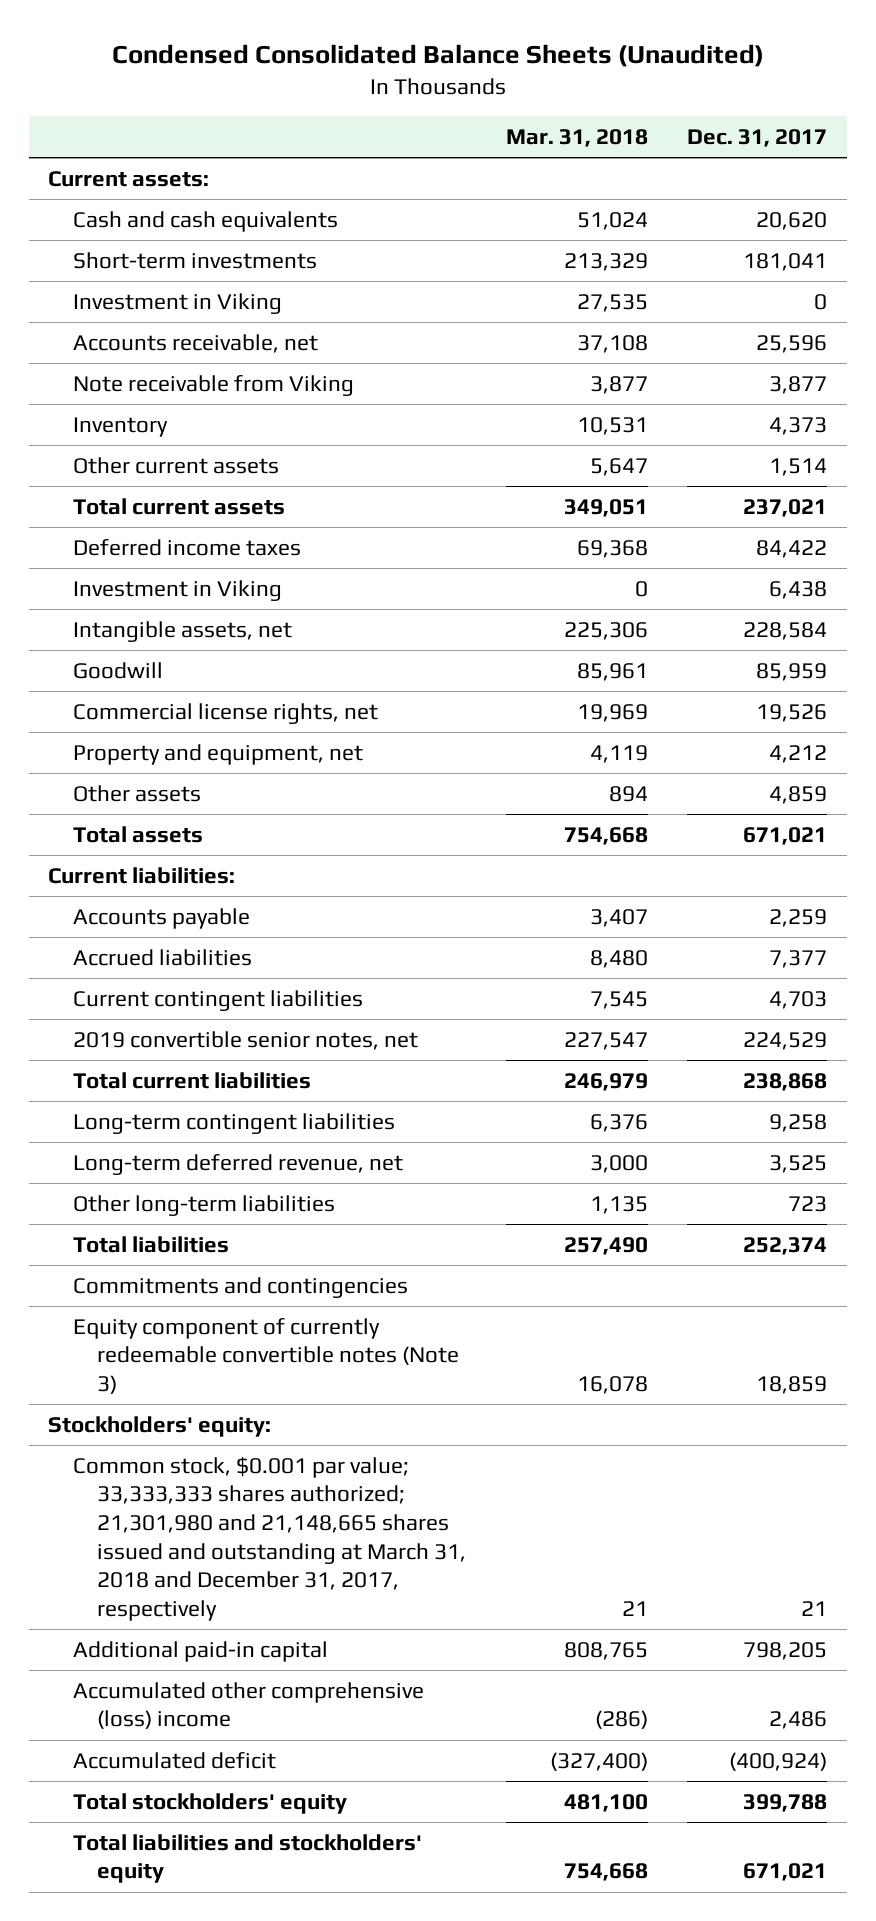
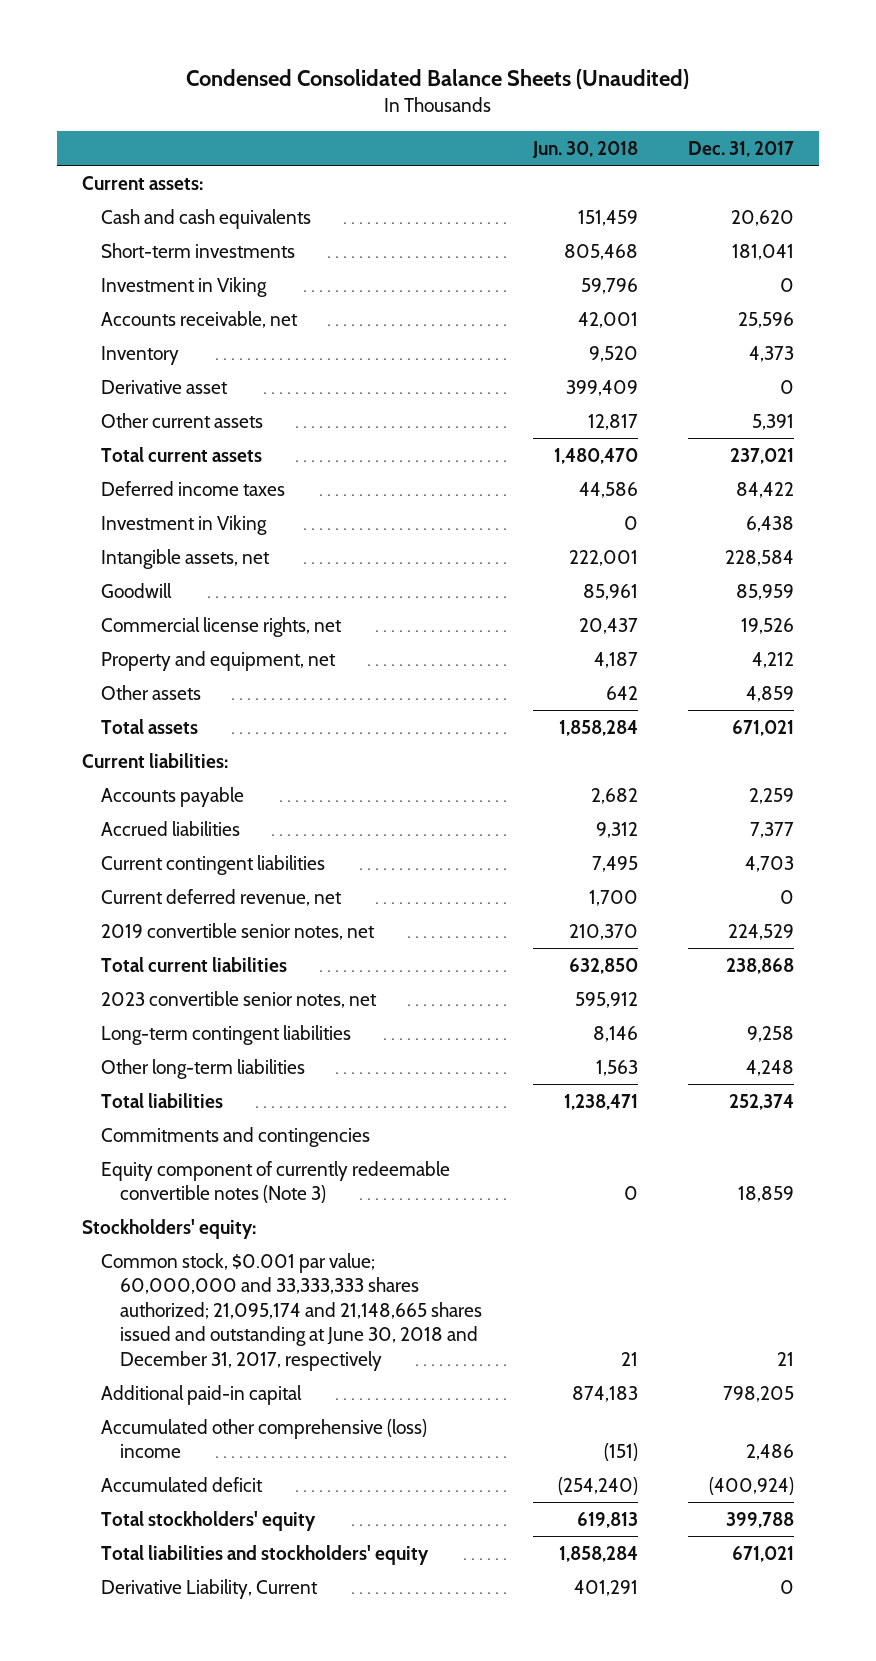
[505,128,648,147] Mar. 31, 2018 -> none
none -> [531,140,638,158] Jun. 30, 2018
[72,374,354,396] Note receivable from Viking -> none
none -> [101,379,229,394] Derivative asset
[769,457,828,476] 1,514 -> [751,413,794,430] 5,391
none -> [101,888,343,906] Current deferred revenue, net
none -> [101,990,378,1008] 2023 convertible senior notes, net
[72,1153,403,1175] Long-term deferred revenue, net -> none
[788,1195,828,1212] 723 -> [745,1059,794,1076] 4,248
[72,1456,467,1621] Common stock, $0.001 par value; 33,333,333 shares authorized; 21,301,980 and 21,148,665 shares issued and outstanding at March 31, 2018 and December 31, 2017, respectively -> [101,1252,483,1371] Common stock, $0.001 par value; 60,000,000 and 33,333,333 shares authorized; 21,095,174 and 21,148,665 shares issued and outstanding at June 30, 2018 and December 31, 2017, respectively
none -> [101,1578,319,1599] Derivative Liability, Current

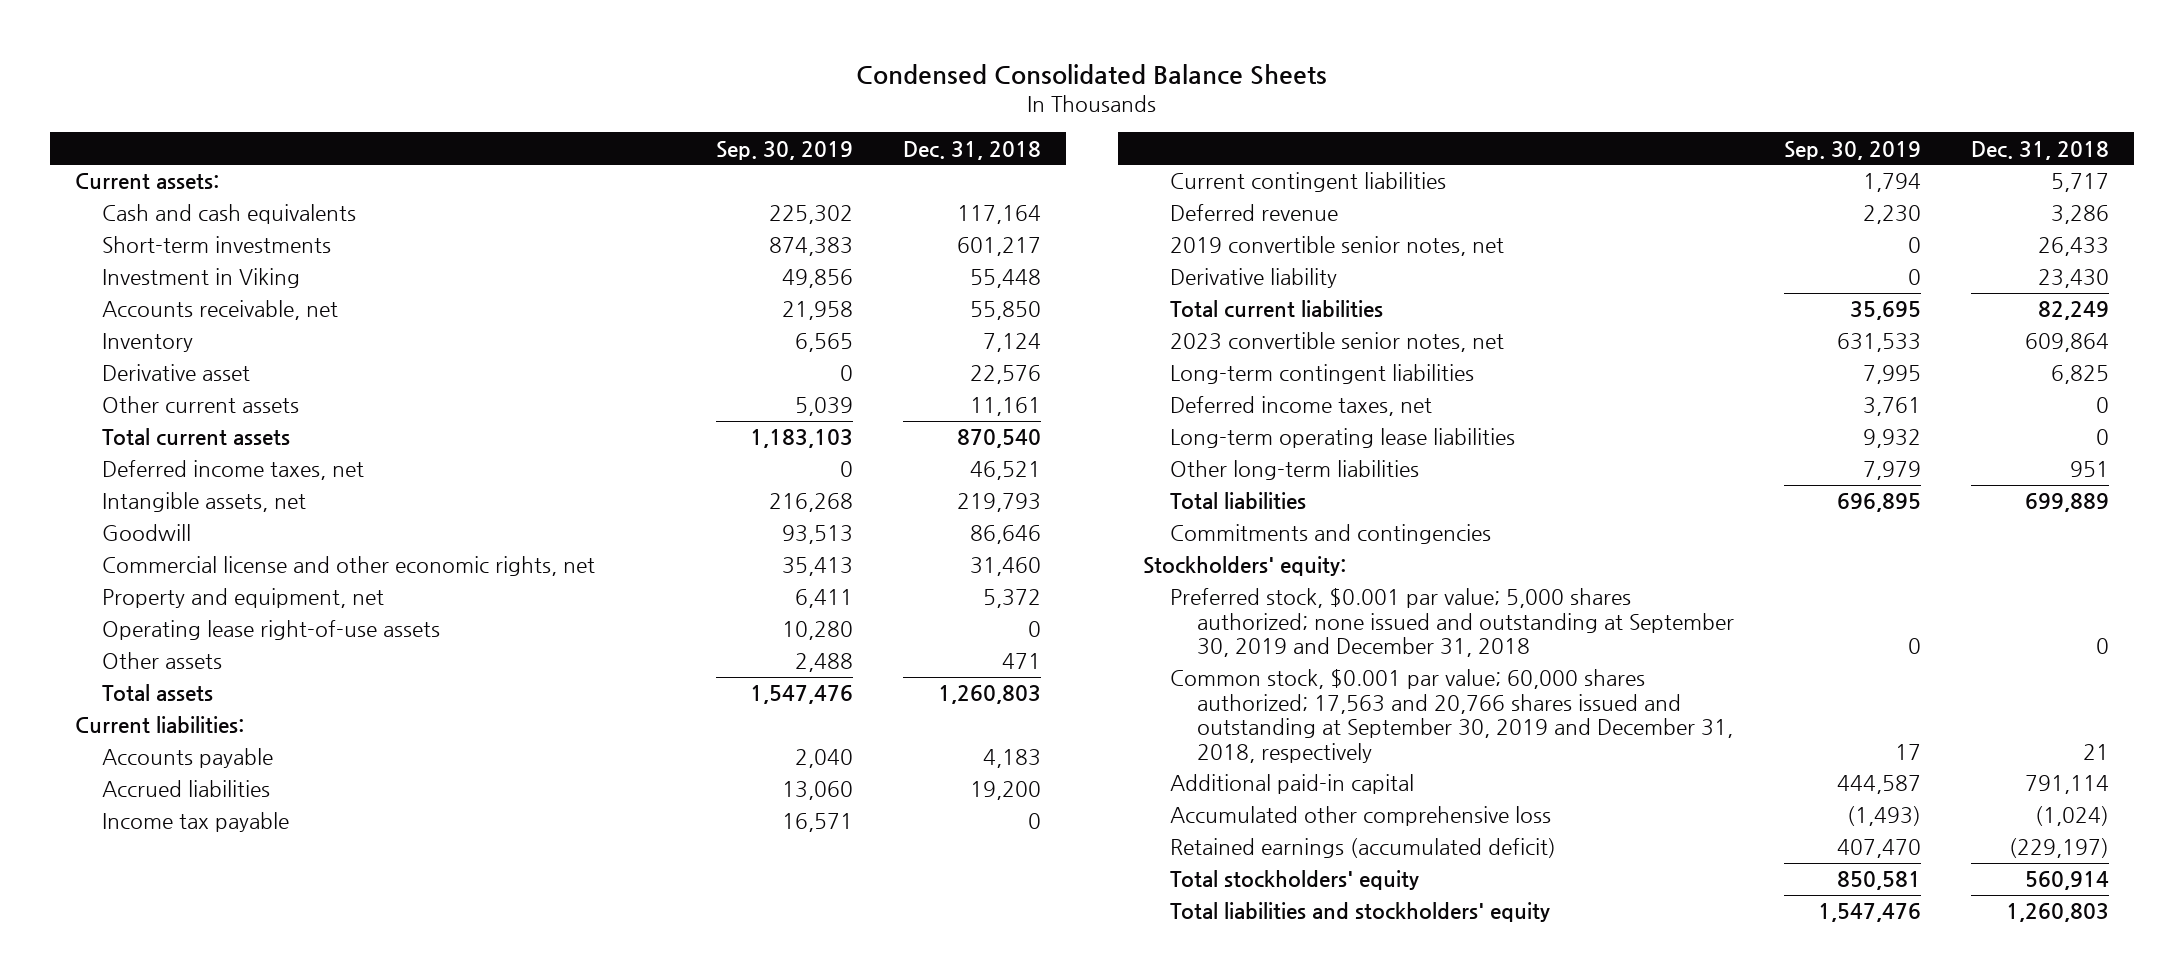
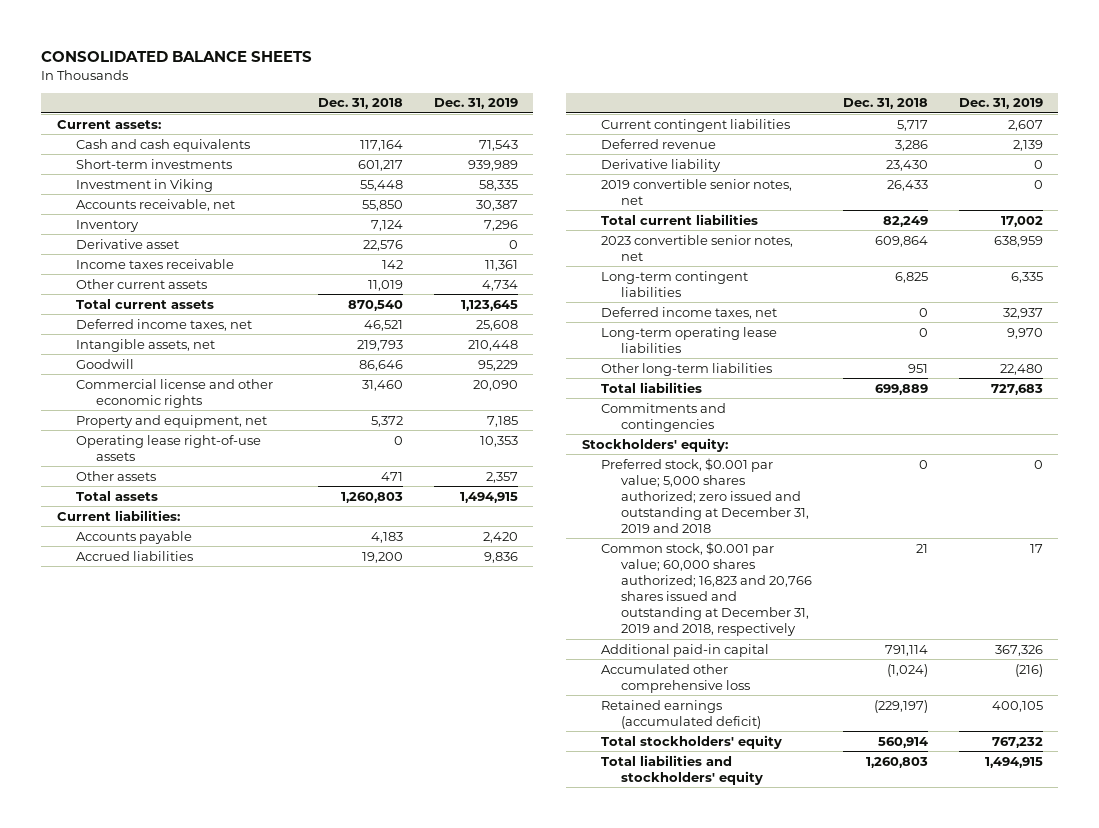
[856,63,1328,85] Condensed Consolidated Balance Sheets -> [41,50,313,62] CONSOLIDATED BALANCE SHEETS
[715,140,853,160] Sep. 30, 2019 -> none
none -> [433,98,518,110] Dec. 31, 2019
none -> [76,258,235,269] Income taxes receivable
[969,397,1041,417] 11,161 -> [367,279,403,291] 11,019
[102,556,596,577] Commercial license and other economic rights, net -> [76,378,274,408] Commercial license and other economic rights
[102,812,290,833] Income tax payable -> none
[1170,236,1505,257] 2019 convertible senior notes, net -> [601,178,793,205] 2019 convertible senior notes, net
[1170,588,1735,658] Preferred stock, $0.001 par value; 5,000 shares authorized; none issued and outstanding at September 30, 2019 and December 31, 2018 -> [601,457,809,534] Preferred stock, $0.001 par value; 5,000 shares authorized; zero issued and outstanding at December 31, 2019 and 2018
[1170,669,1734,763] Common stock, $0.001 par value; 60,000 shares authorized; 17,563 and 20,766 shares issued and outstanding at September 30, 2019 and December 31, 2018, respectively -> [601,541,812,637] Common stock, $0.001 par value; 60,000 shares authorized; 16,823 and 20,766 shares issued and outstanding at December 31, 2019 and 2018, respectively

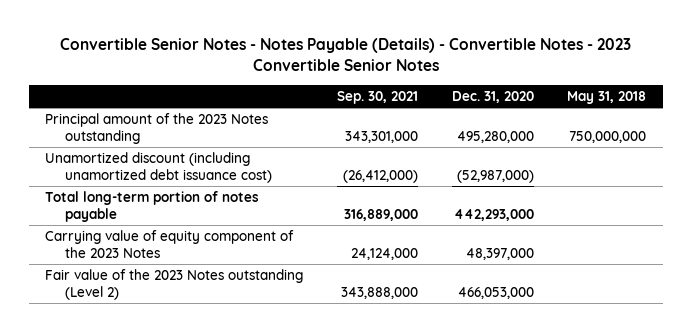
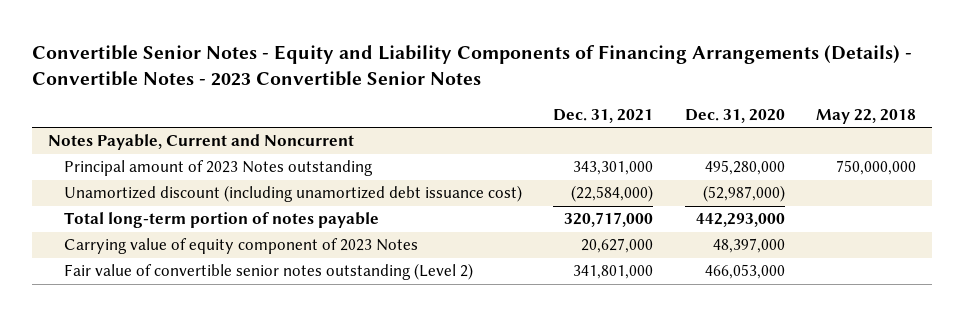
[59,37,631,72] Convertible Senior Notes - Notes Payable (Details) - Convertible Notes - 2023 Convertible Senior Notes -> [32,44,913,86] Convertible Senior Notes - Equity and Liability Components of Financing Arrangements (Details) - Convertible Notes - 2023 Convertible Senior Notes
[337,90,419,104] Sep. 30, 2021 -> none
[567,90,647,104] May 31, 2018 -> none
none -> [553,108,654,123] Dec. 31, 2021
none -> [816,108,917,124] May 22, 2018
none -> [48,134,355,151] Notes Payable, Current and Noncurrent
[45,113,269,144] Principal amount of the 2023 Notes outstanding -> [63,160,373,177] Principal amount of 2023 Notes outstanding
[45,230,295,258] Carrying value of equity component of the 2023 Notes -> [63,238,418,255] Carrying value of equity component of 2023 Notes
[45,269,304,300] Fair value of the 2023 Notes outstanding (Level 2) -> [63,263,473,281] Fair value of convertible senior notes outstanding (Level 2)

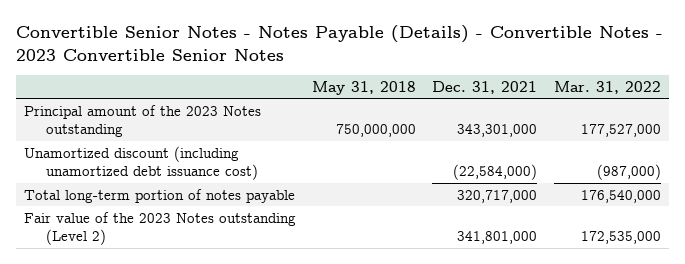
[32,44,913,86] Convertible Senior Notes - Equity and Liability Components of Financing Arrangements (Details) - Convertible Notes - 2023 Convertible Senior Notes -> [15,25,663,61] Convertible Senior Notes - Notes Payable (Details) - Convertible Notes - 2023 Convertible Senior Notes
[684,108,785,123] Dec. 31, 2020 -> none
[816,108,917,124] May 22, 2018 -> none
none -> [312,80,417,95] May 31, 2018
none -> [553,80,661,94] Mar. 31, 2022
[48,134,355,151] Notes Payable, Current and Noncurrent -> none
[63,160,373,177] Principal amount of 2023 Notes outstanding -> [24,104,262,137] Principal amount of the 2023 Notes outstanding
[63,238,418,255] Carrying value of equity component of 2023 Notes -> none
[63,263,473,281] Fair value of convertible senior notes outstanding (Level 2) -> [24,211,297,245] Fair value of the 2023 Notes outstanding (Level 2)

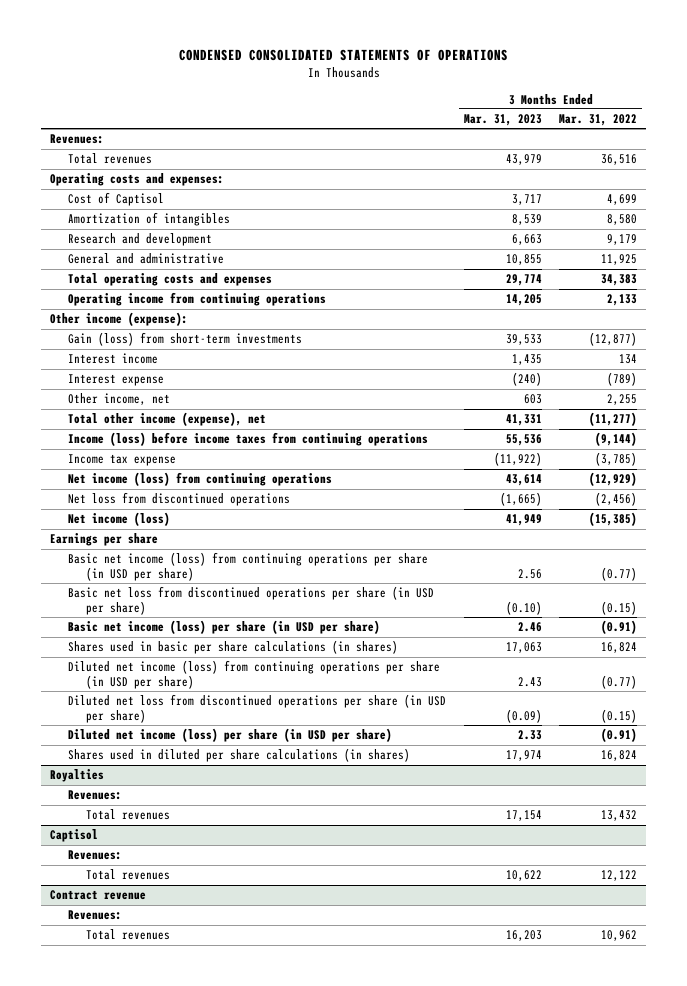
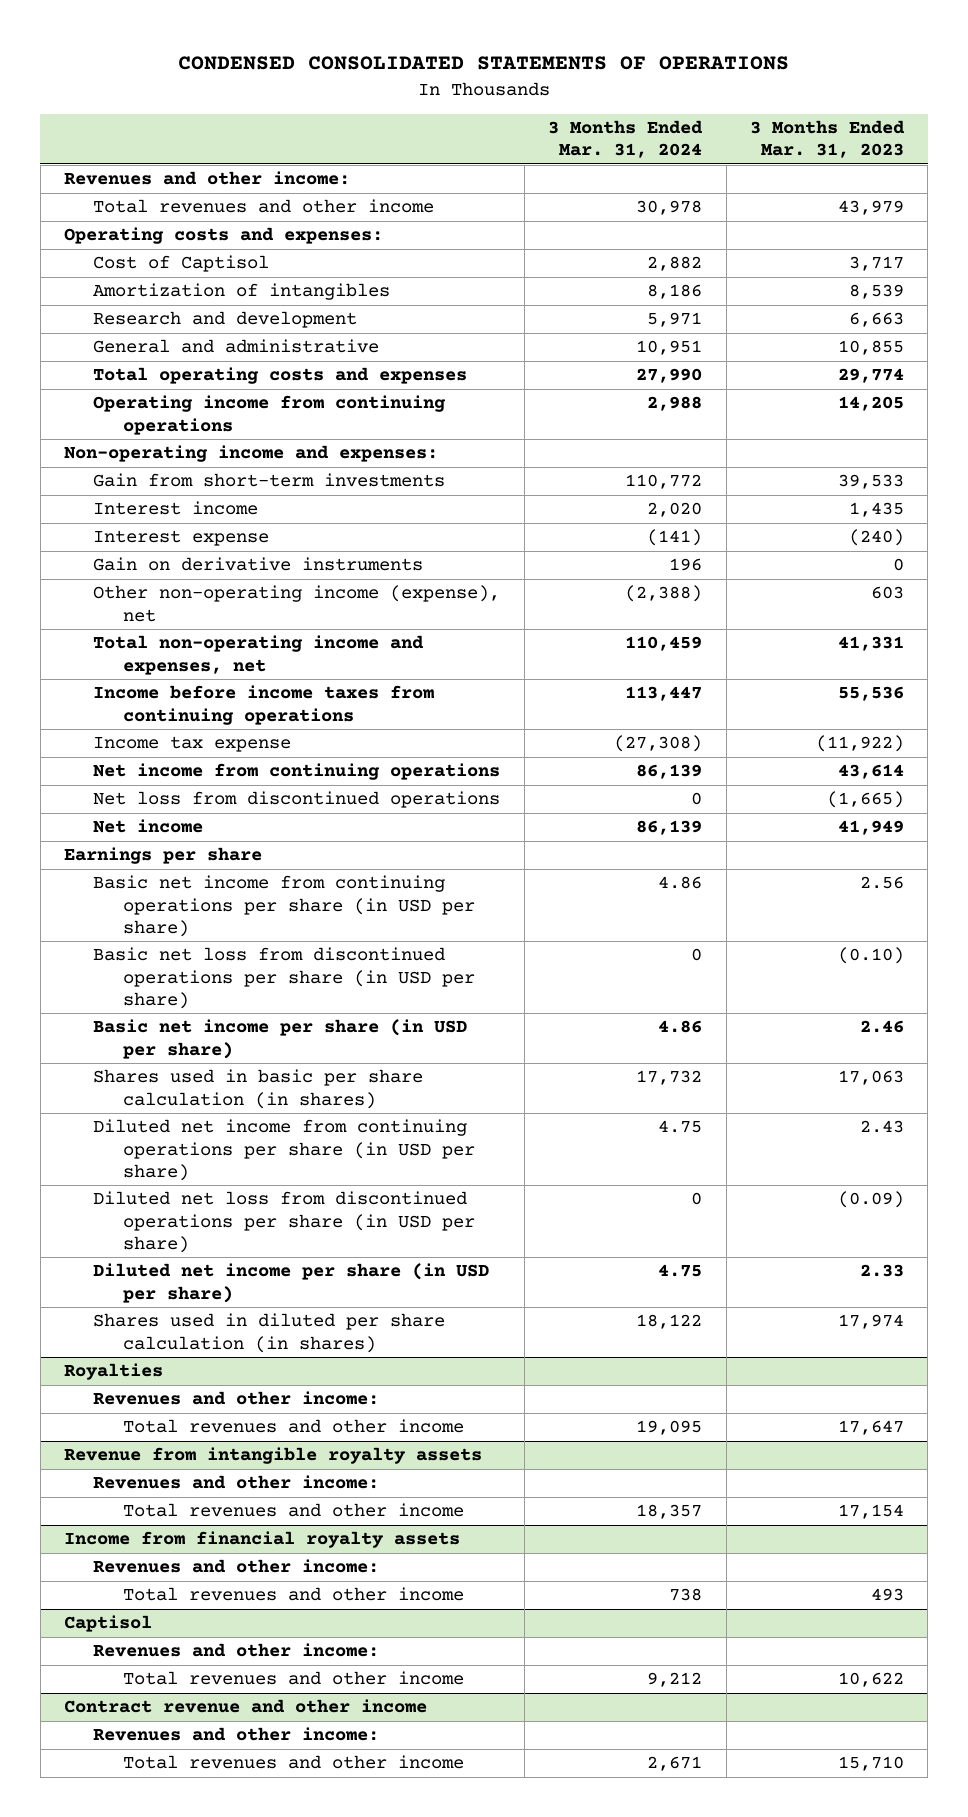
[559,114,638,127] Mar. 31, 2022 -> none
none -> [548,119,704,159] 3 Months Ended Mar. 31, 2024
[49,134,104,145] Revenues: -> [63,171,350,186] Revenues and other income:
[67,153,152,165] Total revenues -> [93,199,435,214] Total revenues and other income
[49,312,188,327] Other income (expense): -> [63,445,438,463] Non-operating income and expenses:
[67,332,302,347] Gain (loss) from short-term investments -> [93,473,446,488] Gain from short-term investments
none -> [93,557,424,572] Gain on derivative instruments
[67,393,170,406] Other income, net -> [93,585,501,622] Other non-operating income (expense), net
[67,412,266,427] Total other income (expense), net -> [93,635,425,675] Total non-operating income and expenses, net
[67,432,428,447] Income (loss) before income taxes from continuing operations -> [93,685,435,725] Income before income taxes from continuing operations
[67,472,332,487] Net income (loss) from continuing operations -> [93,763,501,781] Net income from continuing operations
[67,512,170,527] Net income (loss) -> [93,819,204,834] Net income
[67,552,428,582] Basic net income (loss) from continuing operations per share (in USD per share) -> [93,875,475,937] Basic net income from continuing operations per share (in USD per share)
[67,620,380,635] Basic net income (loss) per share (in USD per share) -> [93,1019,468,1059] Basic net income per share (in USD per share)
[67,640,398,655] Shares used in basic per share calculations (in shares) -> [93,1069,424,1109] Shares used in basic per share calculation (in shares)
[67,660,440,690] Diluted net income (loss) from continuing operations per share (in USD per share) -> [93,1119,475,1181] Diluted net income from continuing operations per share (in USD per share)
[67,728,392,743] Diluted net income (loss) per share (in USD per share) -> [93,1263,490,1303] Diluted net income per share (in USD per share)
[67,748,410,763] Shares used in diluted per share calculations (in shares) -> [93,1313,446,1353] Shares used in diluted per share calculation (in shares)
[67,790,122,801] Revenues: -> [93,1391,380,1406] Revenues and other income:
[86,809,171,821] Total revenues -> [122,1419,464,1434] Total revenues and other income
[505,810,542,822] 17,154 -> [837,1420,904,1436] 17,647
none -> [63,1447,482,1465] Revenue from intangible royalty assets
none -> [93,1475,380,1490] Revenues and other income:
none -> [122,1503,464,1518] Total revenues and other income
none -> [63,1531,460,1549] Income from financial royalty assets
none -> [93,1559,380,1574] Revenues and other income:
none -> [122,1587,464,1602] Total revenues and other income
[49,890,146,901] Contract revenue -> none
[67,850,122,861] Revenues: -> [93,1643,380,1658] Revenues and other income:
[86,869,171,881] Total revenues -> [122,1671,464,1686] Total revenues and other income
none -> [63,1699,427,1714] Contract revenue and other income
[67,910,122,921] Revenues: -> [93,1727,380,1742] Revenues and other income:
[86,929,171,941] Total revenues -> [122,1755,464,1770] Total revenues and other income
[505,930,542,942] 16,203 -> [837,1756,904,1772] 15,710

